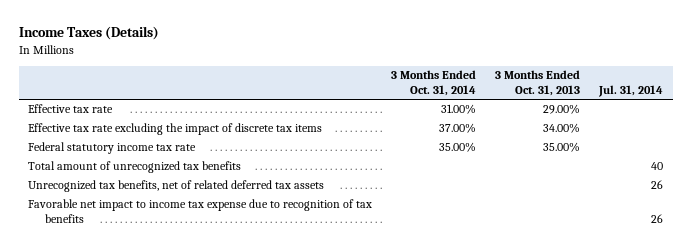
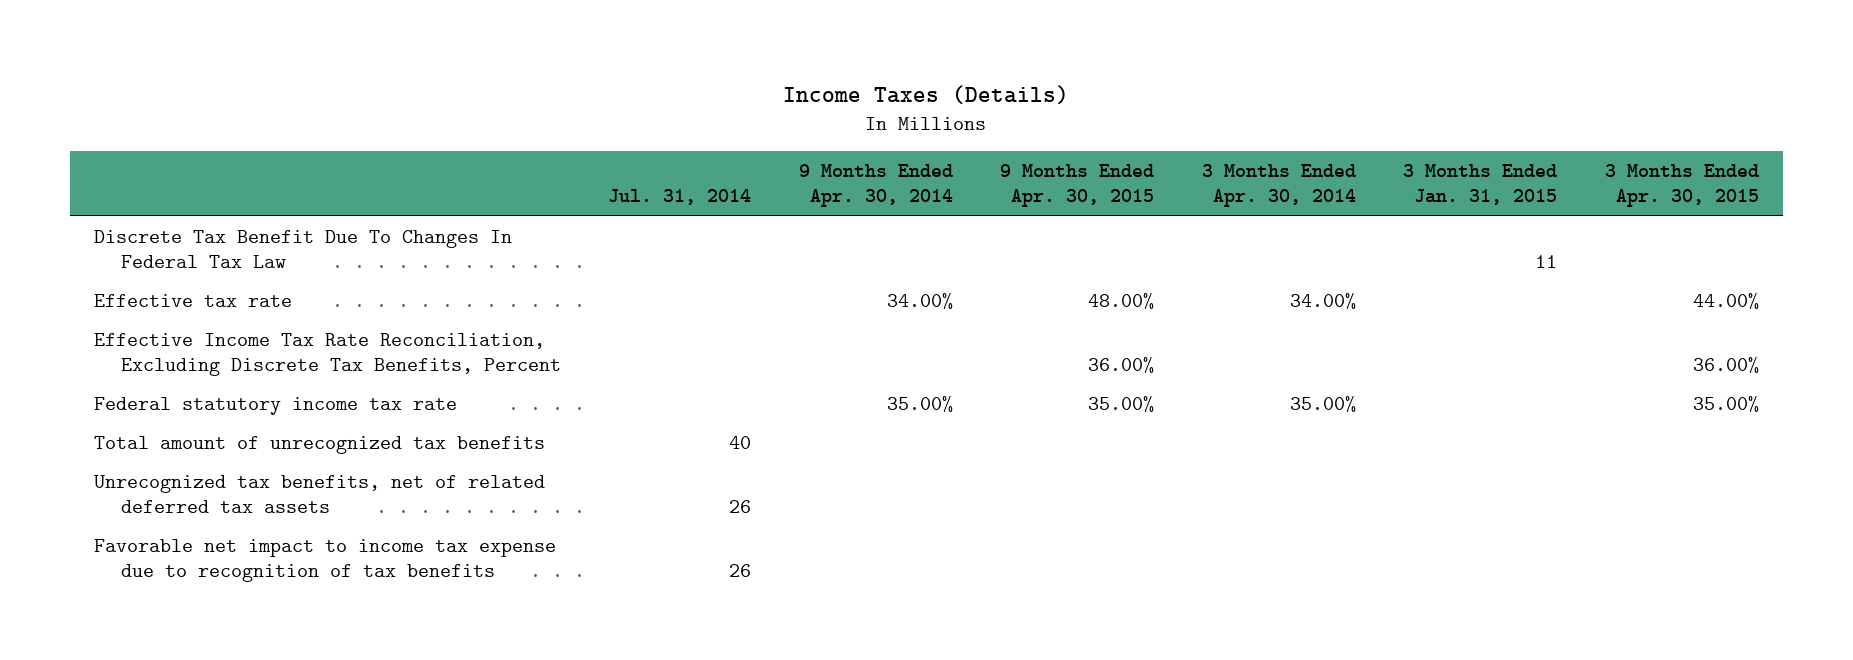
[391,70,477,96] 3 Months Ended Oct. 31, 2014 -> none
[495,70,581,96] 3 Months Ended Oct. 31, 2013 -> none
none -> [798,164,953,208] 9 Months Ended Apr. 30, 2014
none -> [1000,164,1155,208] 9 Months Ended Apr. 30, 2015
none -> [1201,164,1356,208] 3 Months Ended Apr. 30, 2014
none -> [1403,164,1558,206] 3 Months Ended Jan. 31, 2015
none -> [1604,164,1759,208] 3 Months Ended Apr. 30, 2015
none -> [93,229,512,269] Discrete Tax Benefit Due To Changes In Federal Tax Law
[28,123,323,136] Effective tax rate excluding the impact of discrete tax items -> [93,332,561,377] Effective Income Tax Rate Reconciliation, Excluding Discrete Tax Benefits, Percent

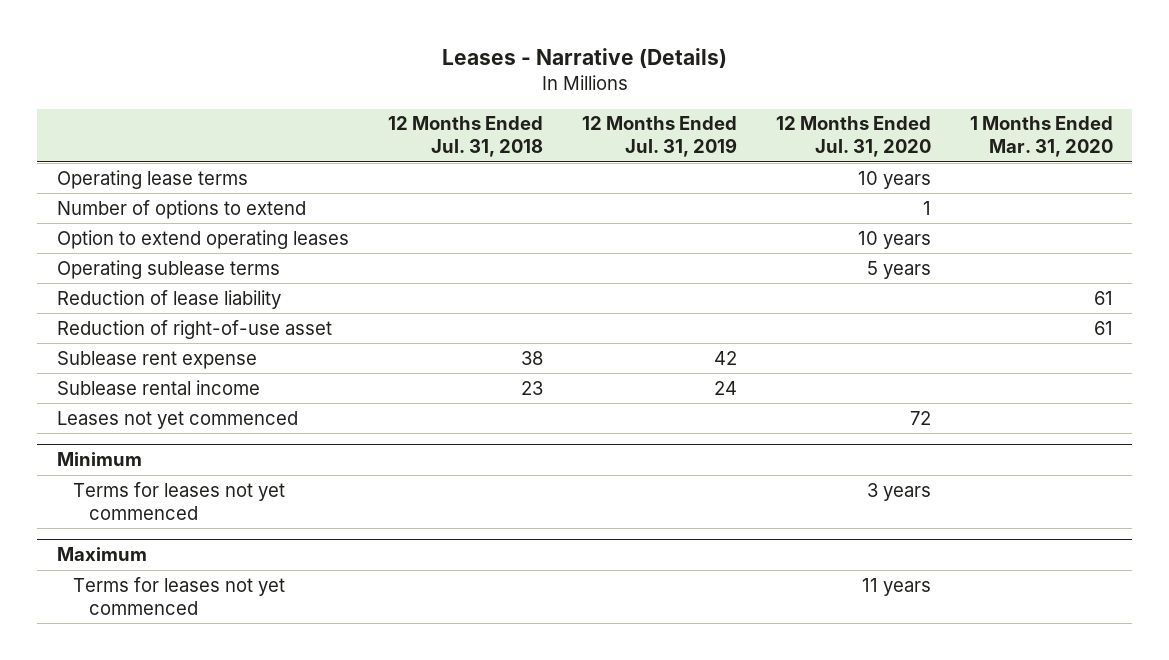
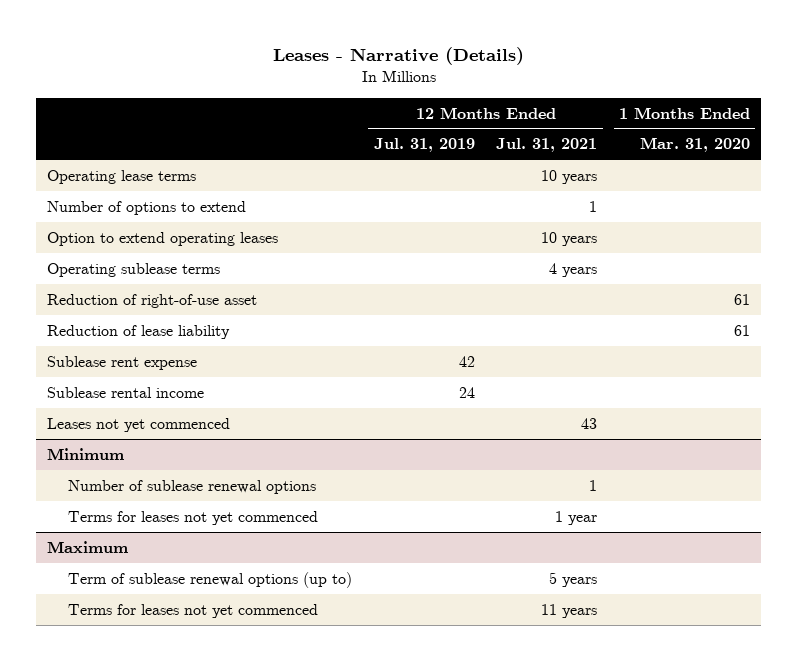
[387,116,543,158] 12 Months Ended Jul. 31, 2018 -> none
[775,116,931,158] 12 Months Ended Jul. 31, 2020 -> none
none -> [496,138,598,153] Jul. 31, 2021
[56,289,281,309] Reduction of lease liability -> [47,324,231,339] Reduction of lease liability
none -> [68,479,317,494] Number of sublease renewal options
none -> [68,571,353,588] Term of sublease renewal options (up to)

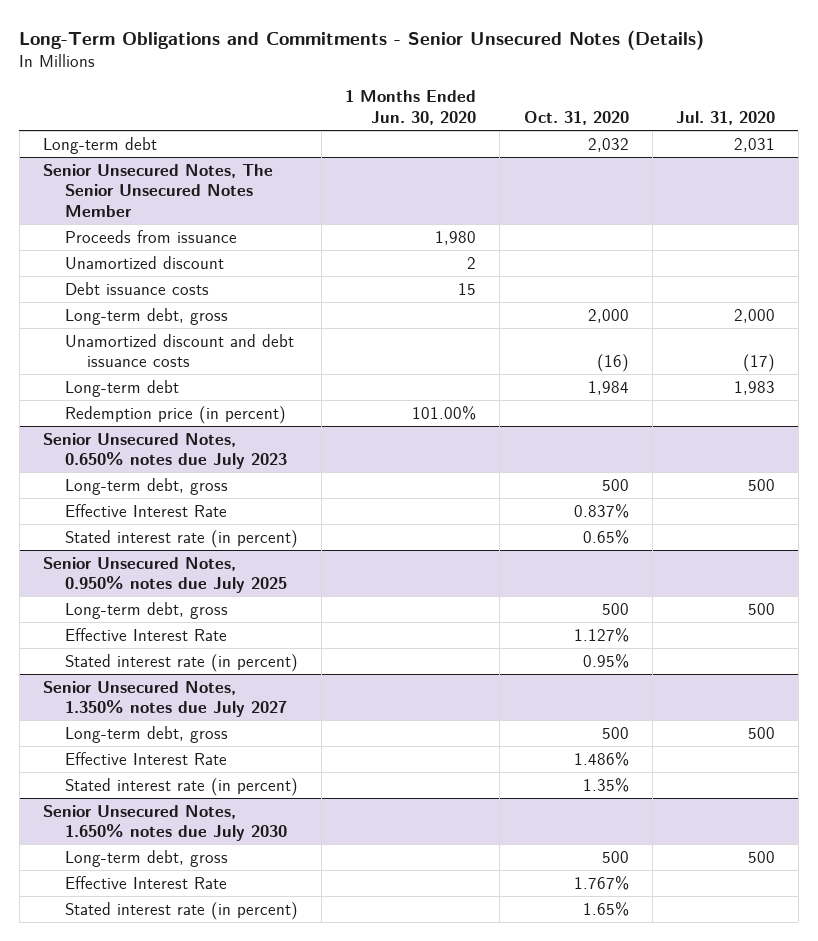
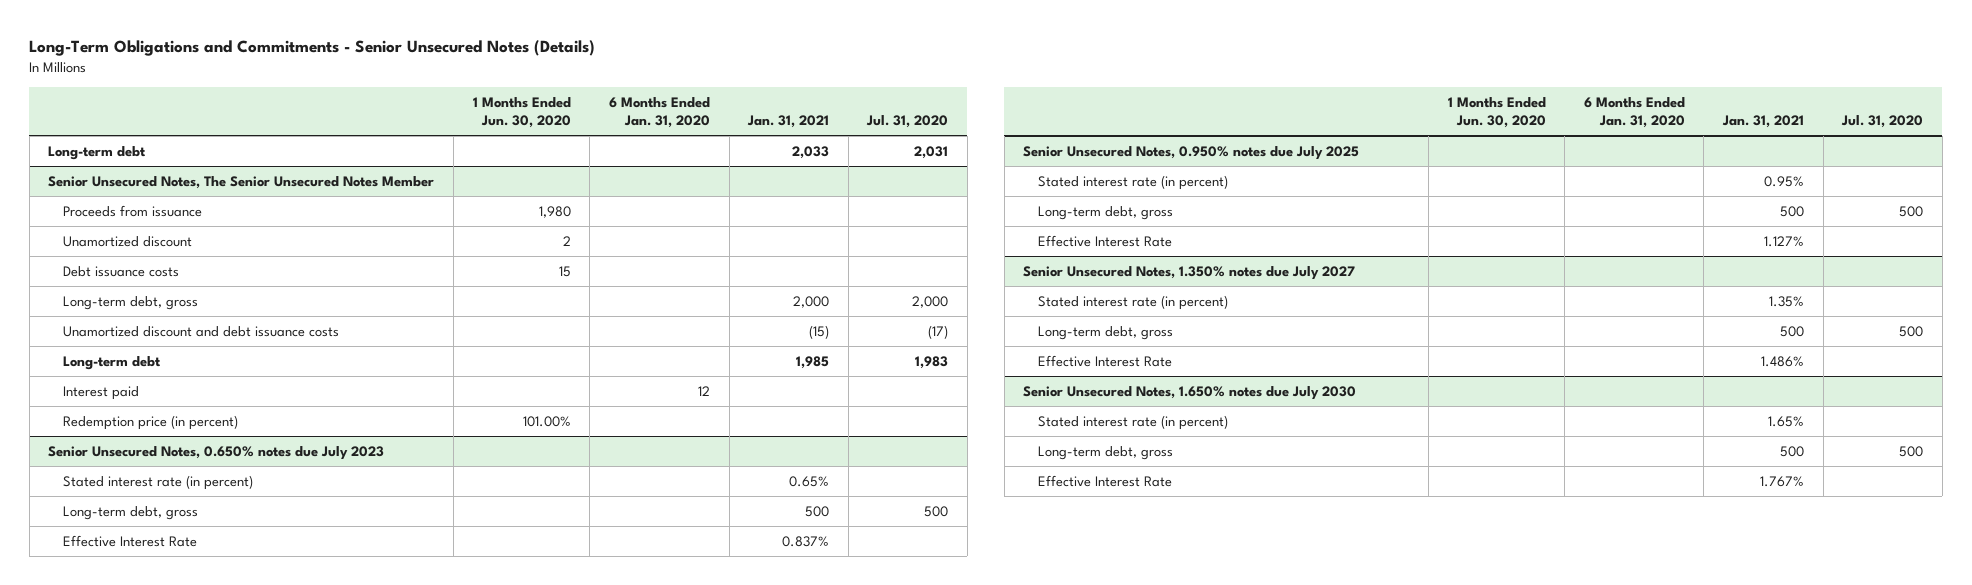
[523,111,629,126] Oct. 31, 2020 -> none
none -> [608,96,710,129] 6 Months Ended Jan. 31, 2020
none -> [747,115,830,129] Jan. 31, 2021
none -> [62,385,139,400] Interest paid
[65,529,299,548] Stated interest rate (in percent) -> [62,474,253,490] Stated interest rate (in percent)
[65,653,299,672] Stated interest rate (in percent) -> [1037,174,1228,190] Stated interest rate (in percent)
[65,777,299,796] Stated interest rate (in percent) -> [1037,294,1228,310] Stated interest rate (in percent)
[65,901,299,920] Stated interest rate (in percent) -> [1037,414,1228,430] Stated interest rate (in percent)

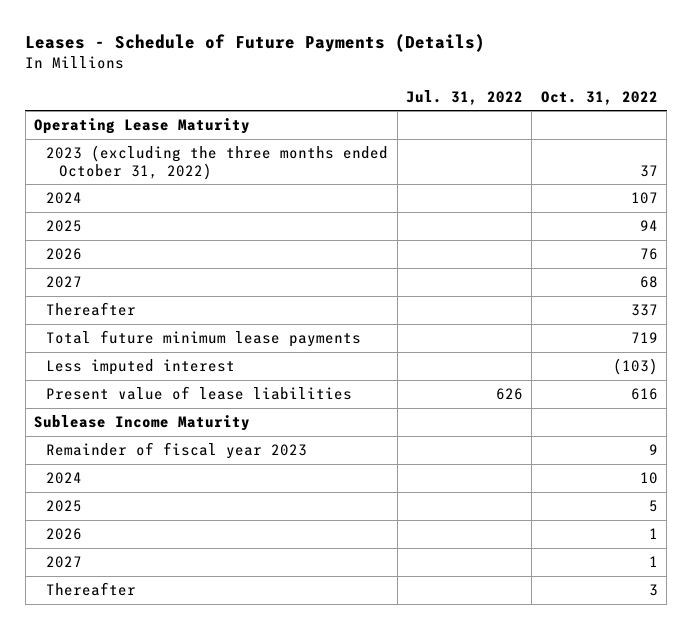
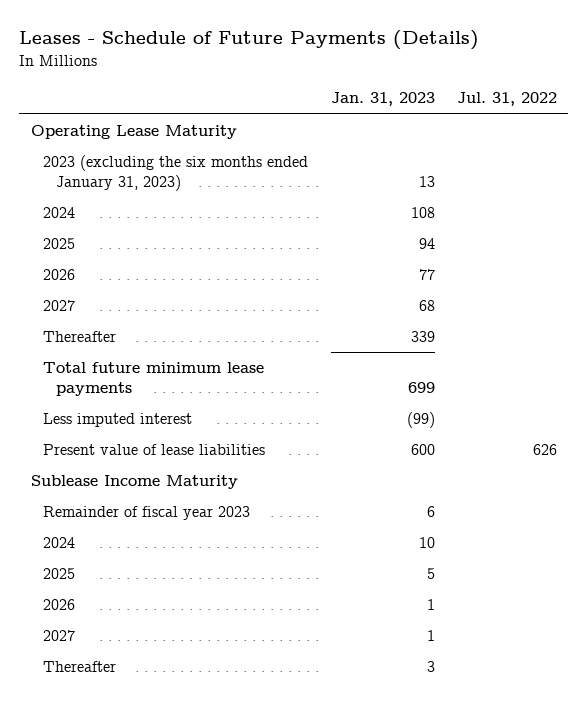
[540,90,658,105] Oct. 31, 2022 -> none
none -> [330,92,435,107] Jan. 31, 2023
[46,144,389,180] 2023 (excluding the three months ended October 31, 2022) -> [43,155,309,192] 2023 (excluding the six months ended January 31, 2023)

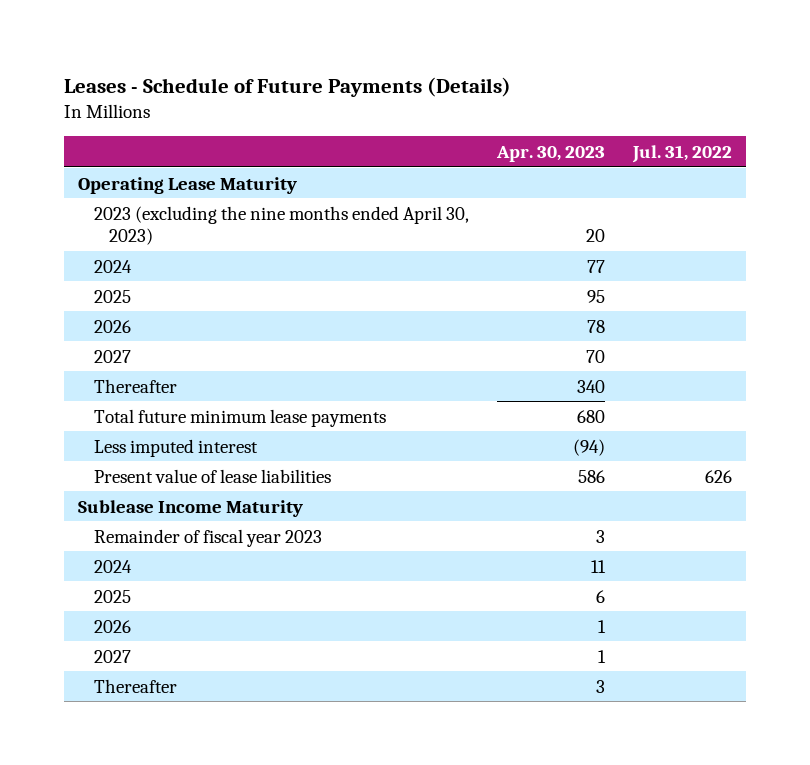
[330,92,435,107] Jan. 31, 2023 -> none
none -> [495,145,605,162] Apr. 30, 2023
[43,155,309,192] 2023 (excluding the six months ended January 31, 2023) -> [93,205,469,246] 2023 (excluding the nine months ended April 30, 2023)

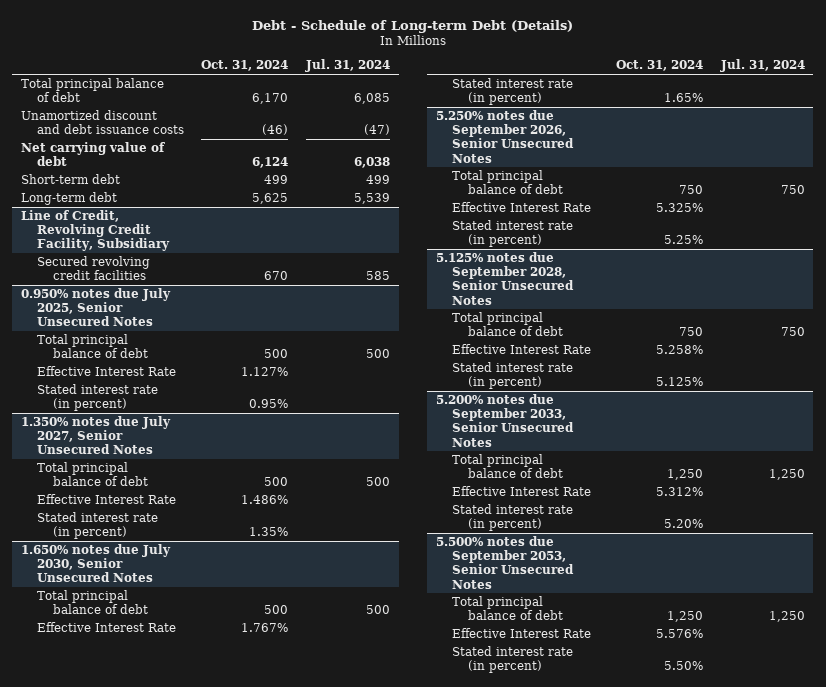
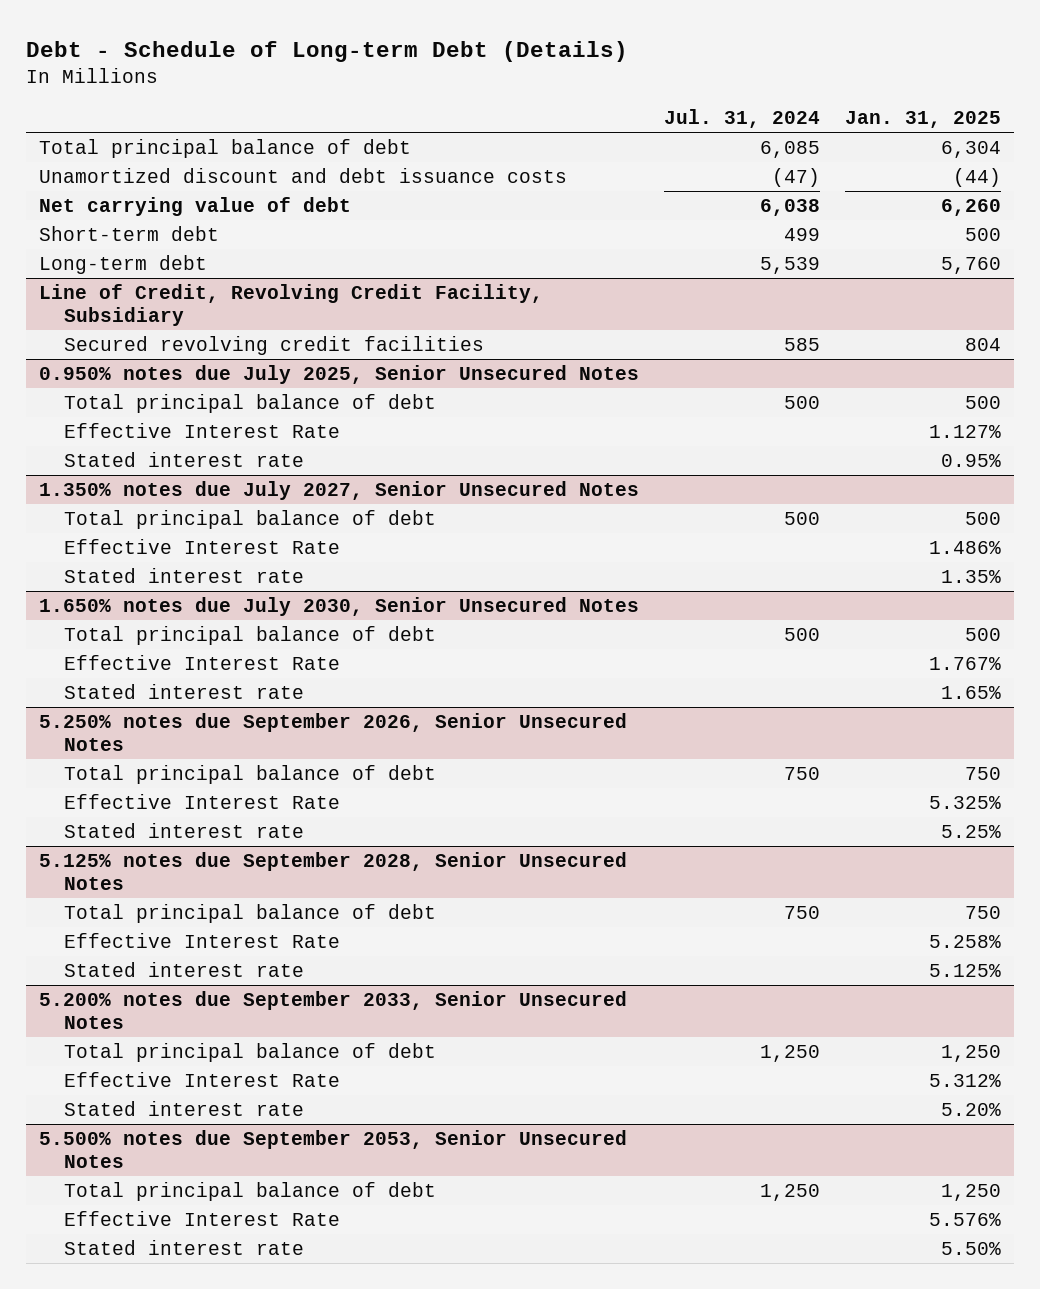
[201,60,289,72] Oct. 31, 2024 -> none
none -> [845,111,1002,129] Jan. 31, 2025
[36,384,158,412] Stated interest rate (in percent) -> [63,452,304,468] Stated interest rate
[36,512,158,540] Stated interest rate (in percent) -> [63,568,304,584] Stated interest rate
[451,78,573,106] Stated interest rate (in percent) -> [63,684,304,700] Stated interest rate
[451,220,573,248] Stated interest rate (in percent) -> [63,823,304,839] Stated interest rate
[451,362,573,390] Stated interest rate (in percent) -> [63,962,304,978] Stated interest rate
[451,504,573,532] Stated interest rate (in percent) -> [63,1101,304,1117] Stated interest rate
[451,646,573,674] Stated interest rate (in percent) -> [63,1240,304,1256] Stated interest rate

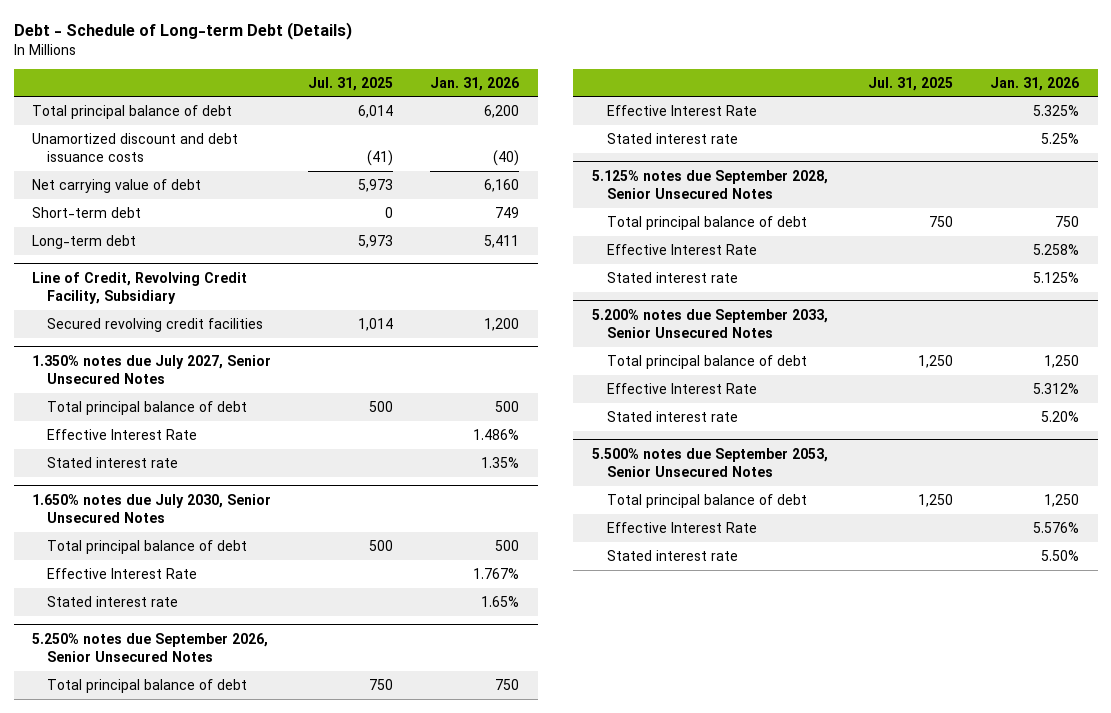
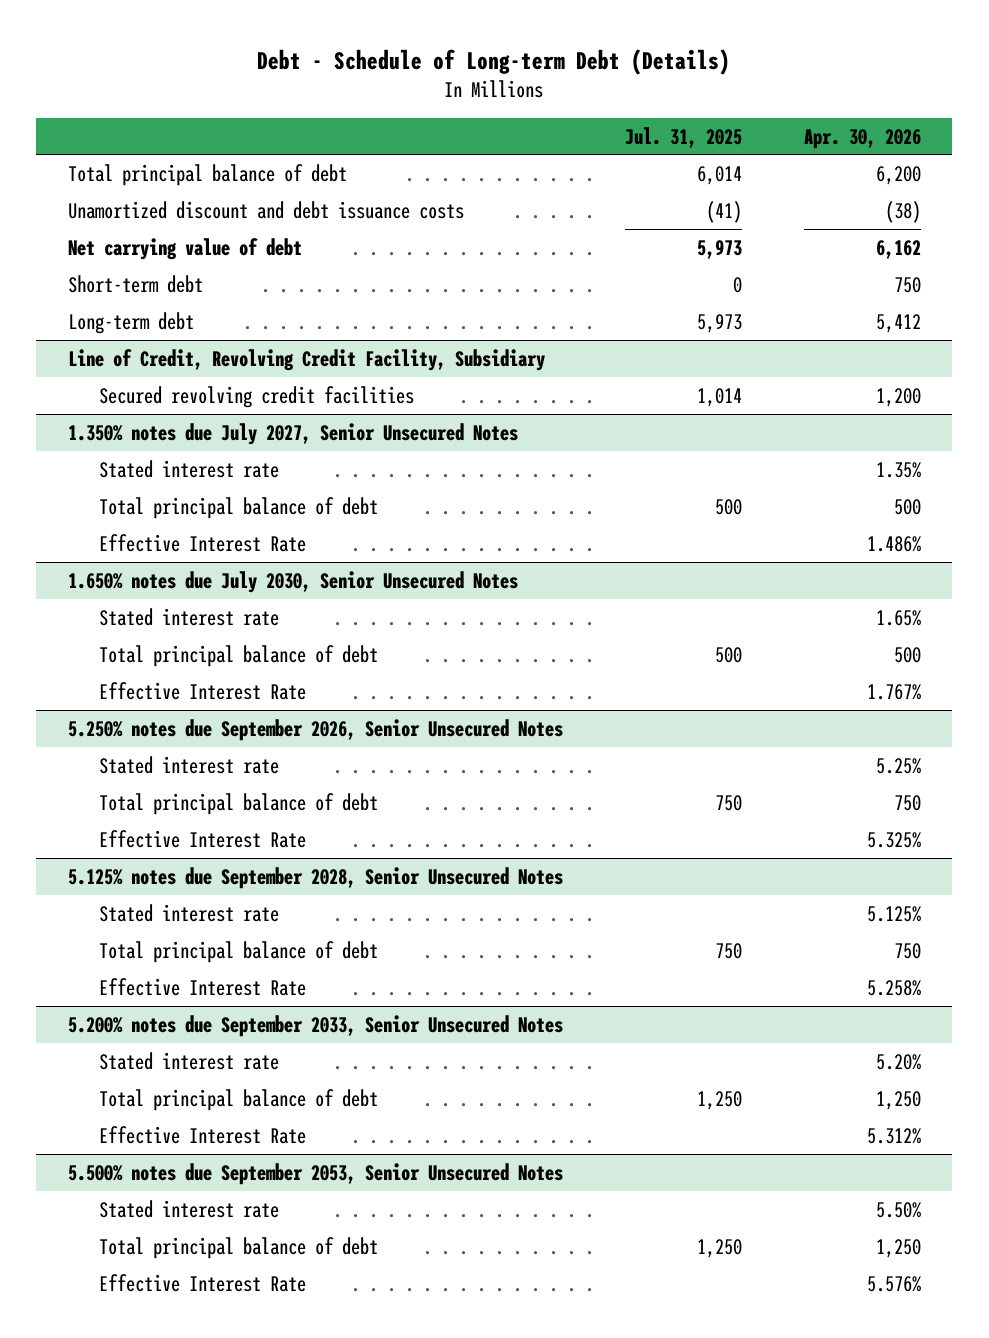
[430,76,520,91] Jan. 31, 2026 -> none
none -> [804,128,922,149] Apr. 30, 2026
[47,456,179,468] Stated interest rate -> [99,459,280,478] Stated interest rate
[47,595,179,607] Stated interest rate -> [99,607,280,626] Stated interest rate
[606,132,738,144] Stated interest rate -> [99,755,280,774] Stated interest rate
[606,271,738,283] Stated interest rate -> [99,903,280,922] Stated interest rate
[606,410,738,422] Stated interest rate -> [99,1051,280,1070] Stated interest rate
[606,549,738,561] Stated interest rate -> [99,1199,280,1218] Stated interest rate

